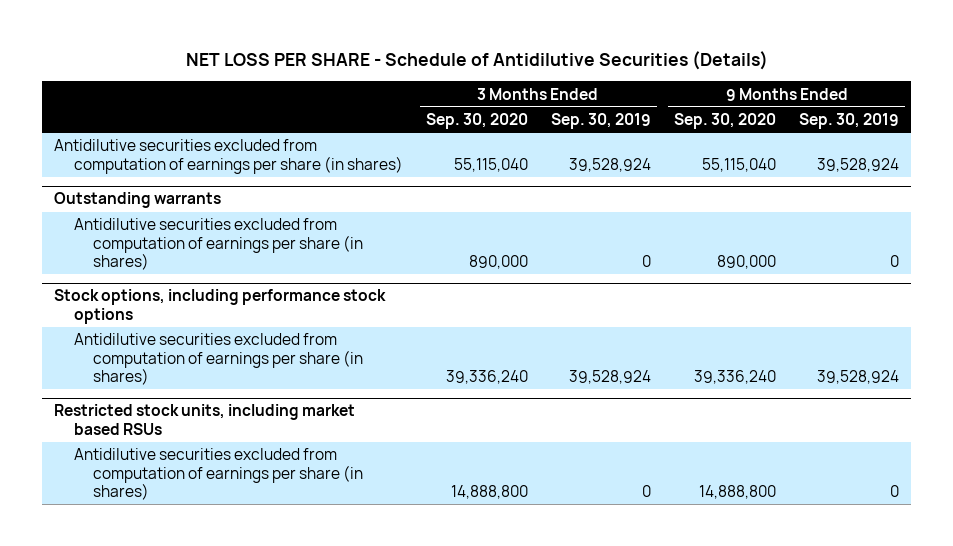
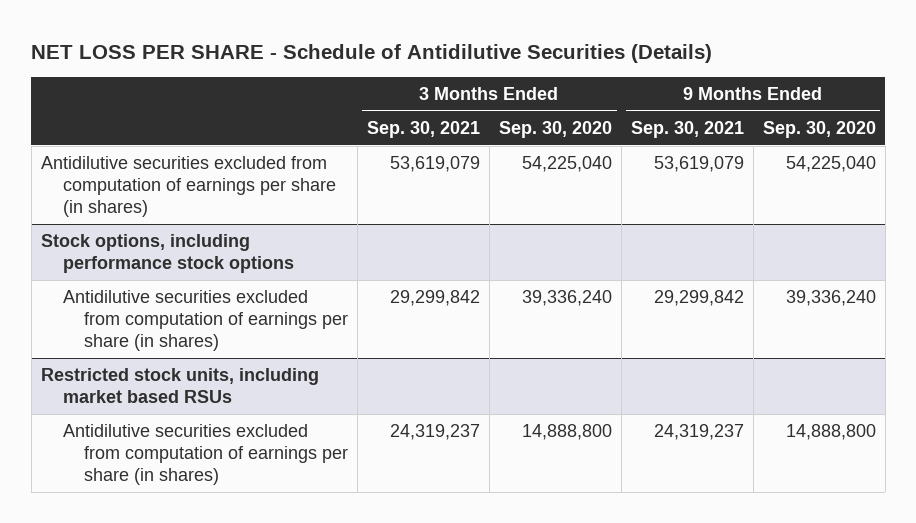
[550,113,651,130] Sep. 30, 2019 -> none
[799,113,900,130] Sep. 30, 2019 -> none
none -> [367,120,481,138] Sep. 30, 2021
none -> [630,120,744,138] Sep. 30, 2021
[54,192,222,209] Outstanding warrants -> none
[73,218,364,270] Antidilutive securities excluded from computation of earnings per share (in shares) -> none
[453,157,528,172] 55,115,040 -> [521,156,612,173] 54,225,040
[702,157,777,172] 55,115,040 -> [785,156,876,173] 54,225,040

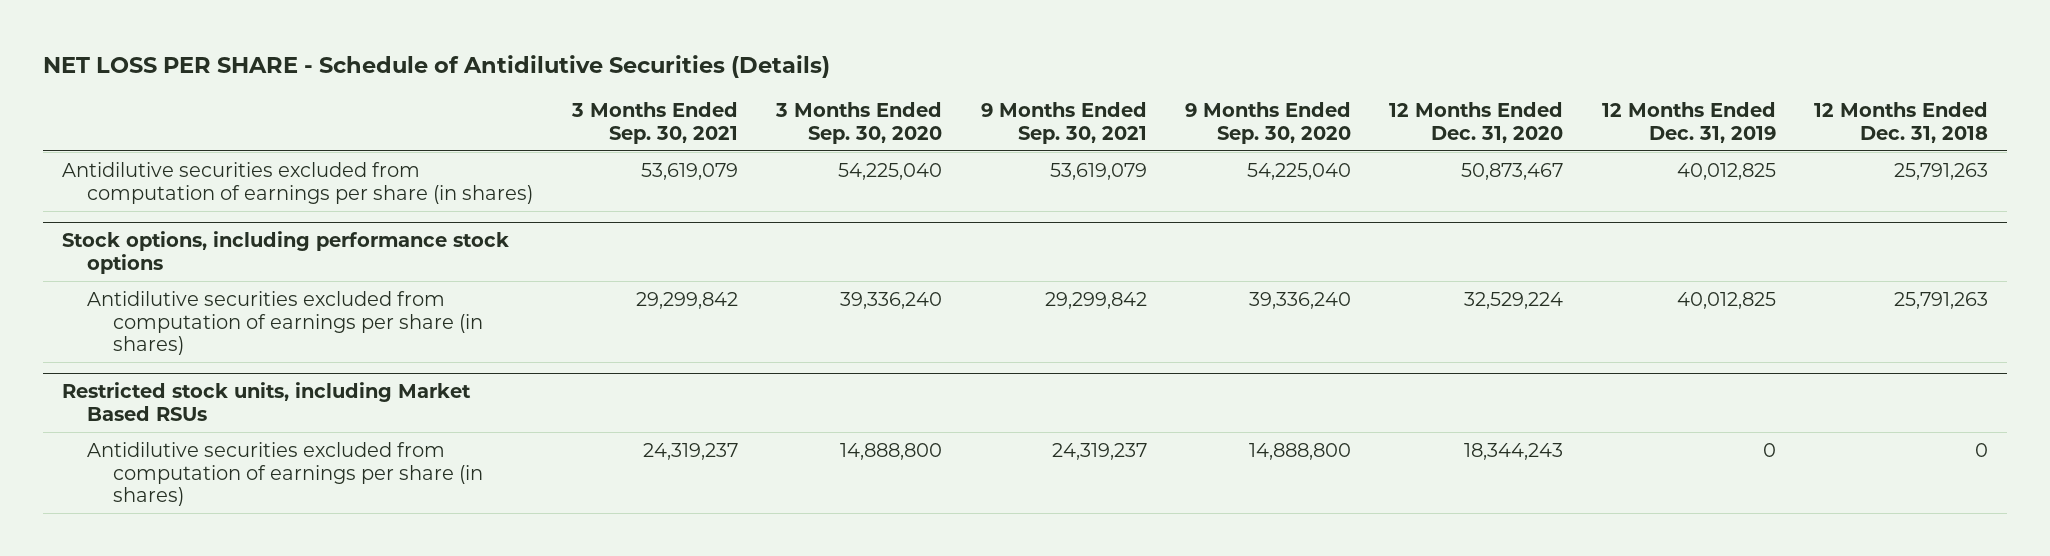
none -> [1389,101,1564,143] 12 Months Ended Dec. 31, 2020
none -> [1601,101,1776,143] 12 Months Ended Dec. 31, 2019
none -> [1814,101,1989,143] 12 Months Ended Dec. 31, 2018
[40,368,319,403] Restricted stock units, including market based RSUs -> [61,382,471,421] Restricted stock units, including Market Based RSUs

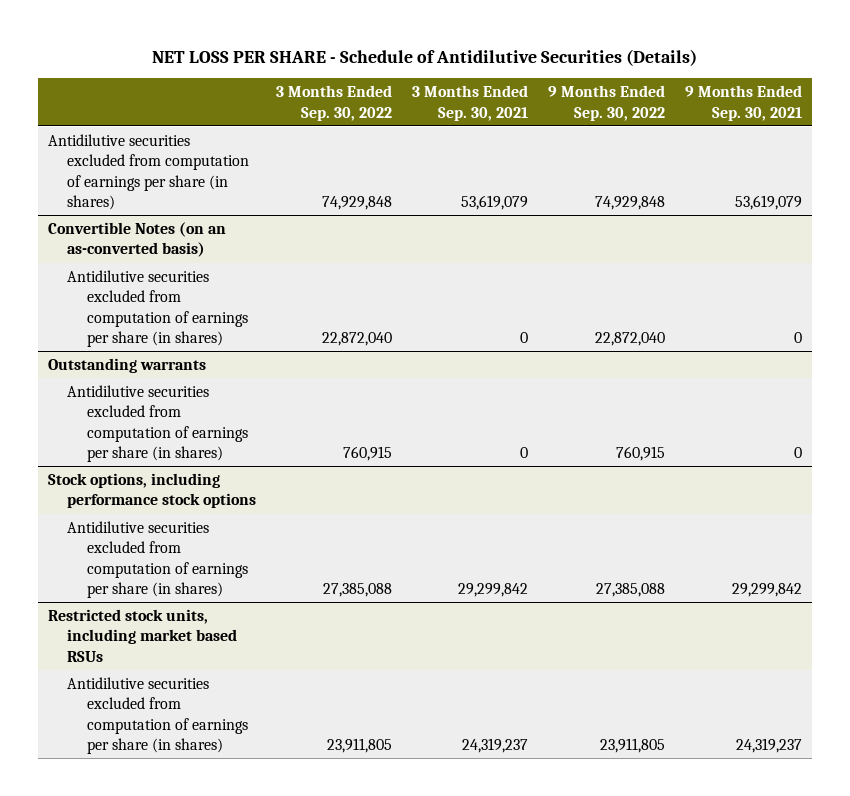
[775,101,943,144] 3 Months Ended Sep. 30, 2020 -> none
[1184,101,1351,144] 9 Months Ended Sep. 30, 2020 -> none
[1389,101,1564,143] 12 Months Ended Dec. 31, 2020 -> none
[1601,101,1776,143] 12 Months Ended Dec. 31, 2019 -> none
[1814,101,1989,143] 12 Months Ended Dec. 31, 2018 -> none
none -> [276,85,393,121] 3 Months Ended Sep. 30, 2022
none -> [547,85,665,121] 9 Months Ended Sep. 30, 2022
none -> [48,221,227,258] Convertible Notes (on an as-converted basis)
none -> [67,269,248,347] Antidilutive securities excluded from computation of earnings per share (in shares)
none -> [48,357,207,373] Outstanding warrants
none -> [67,384,248,462] Antidilutive securities excluded from computation of earnings per share (in shares)
[61,382,471,421] Restricted stock units, including Market Based RSUs -> [48,608,238,662] Restricted stock units, including market based RSUs

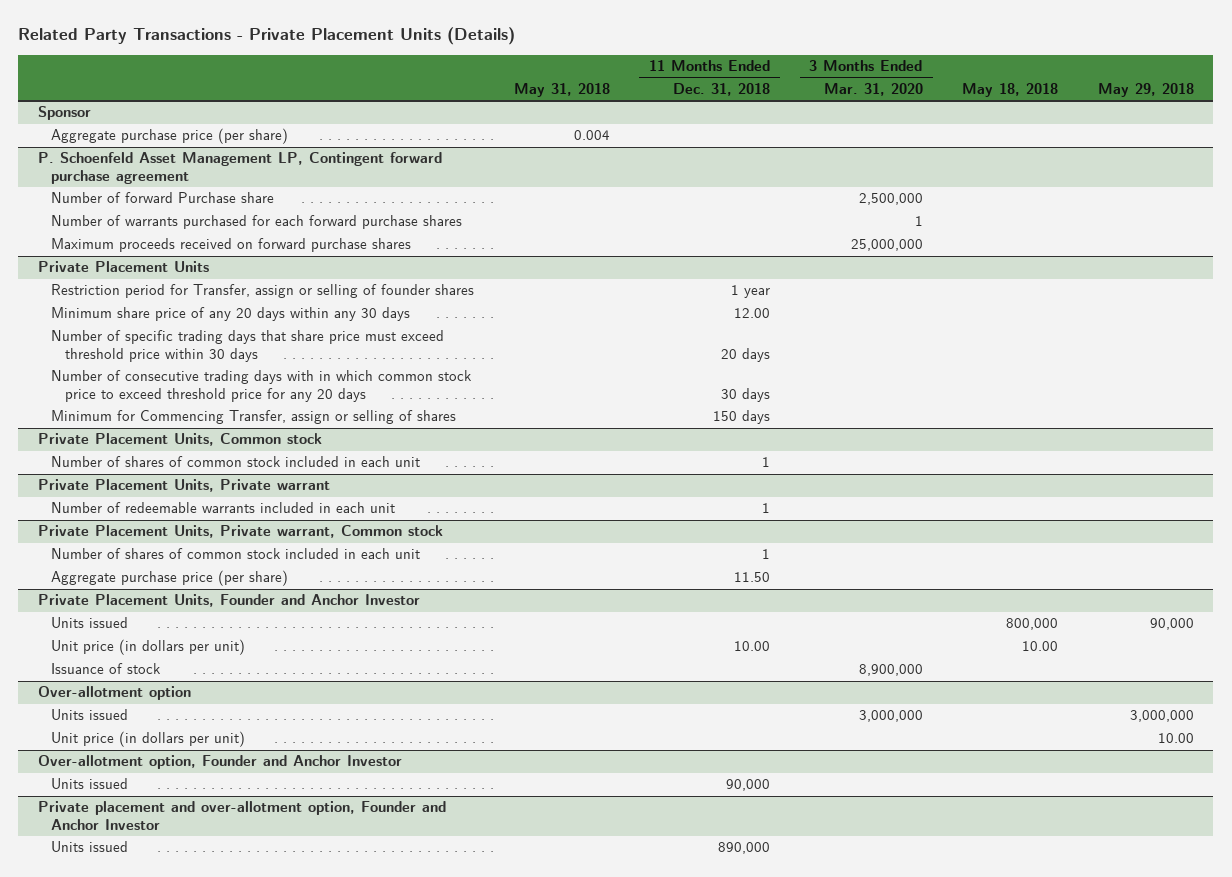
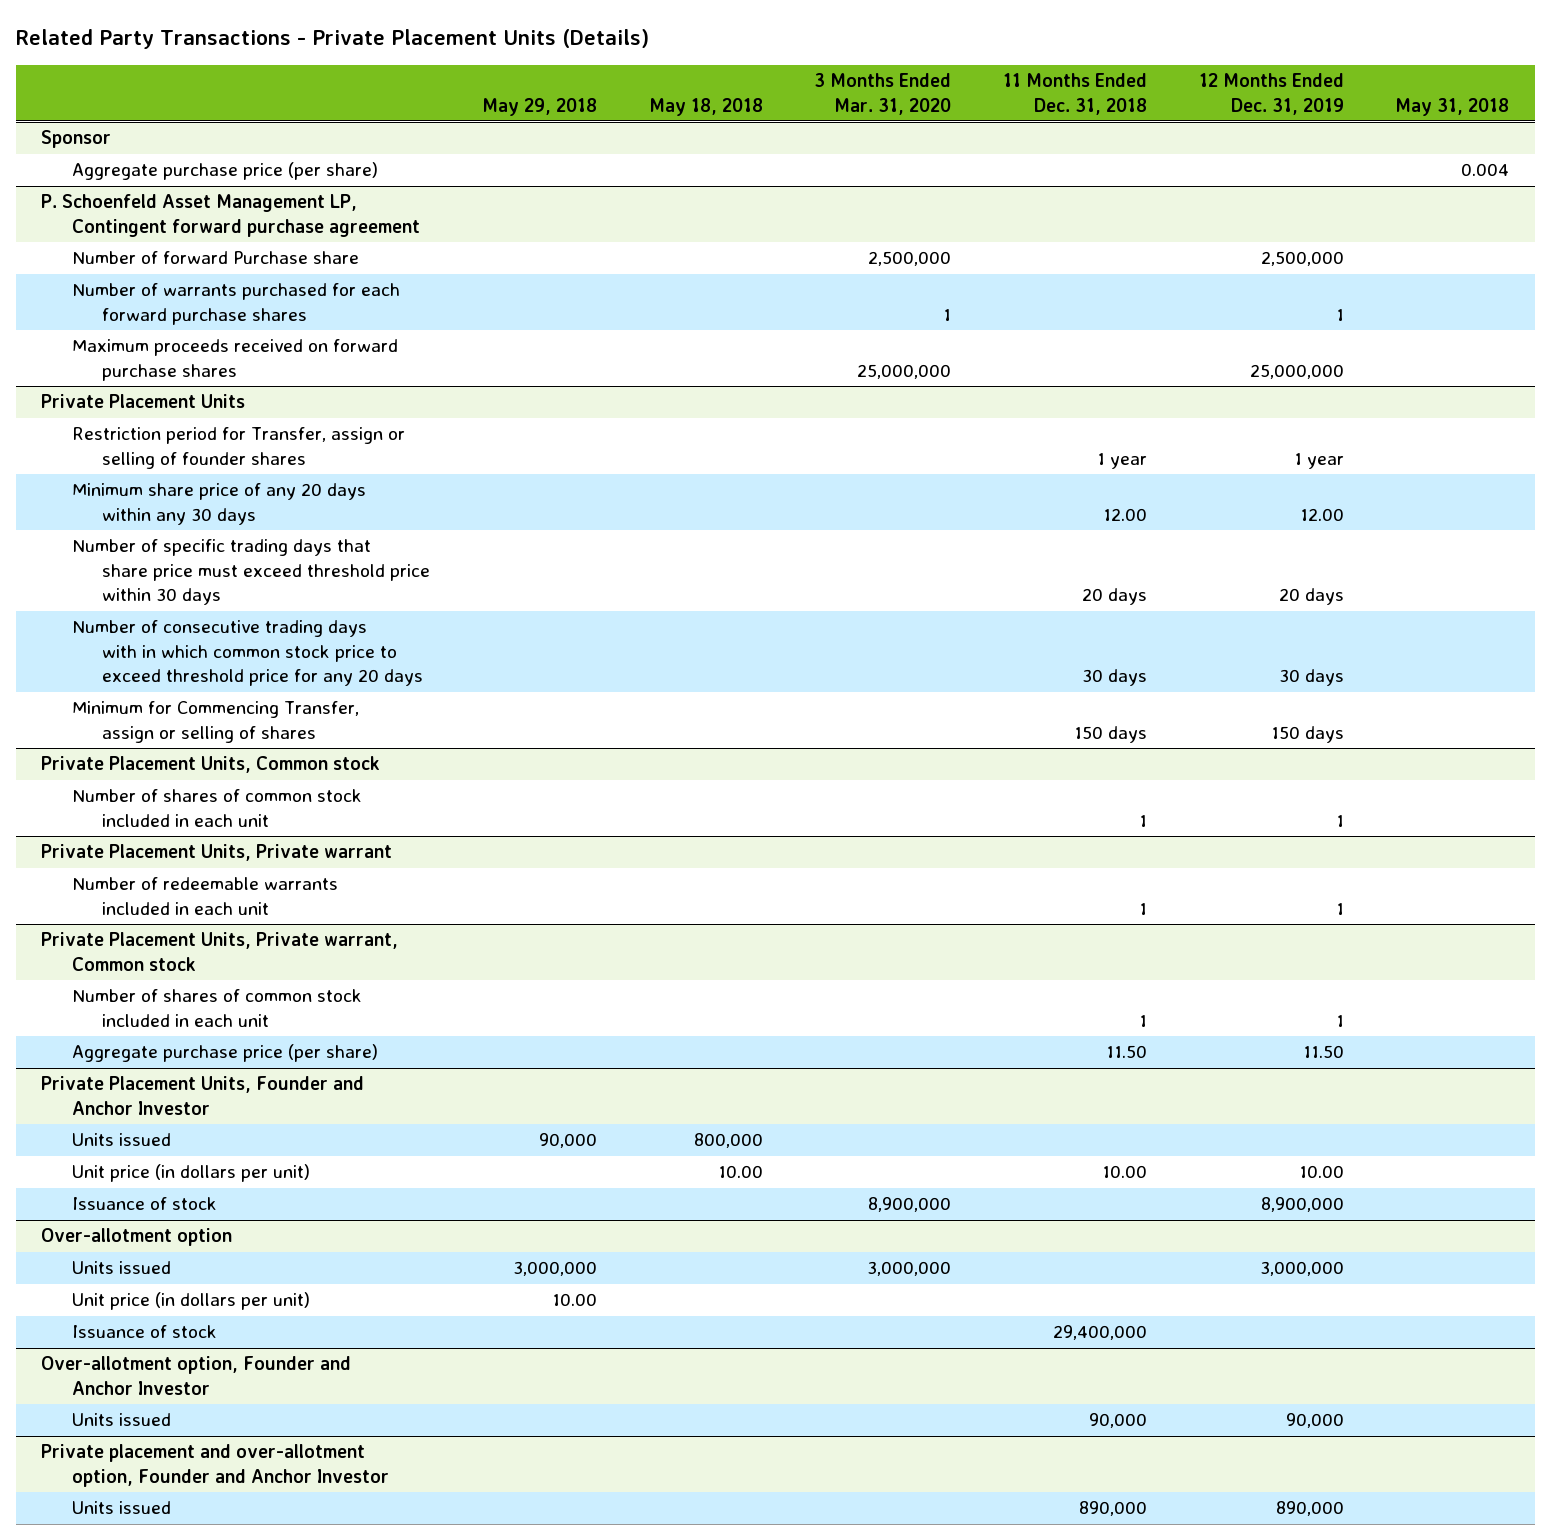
none -> [1198,73,1344,115] 12 Months Ended Dec. 31, 2019
none -> [71,1325,217,1339] Issuance of stock

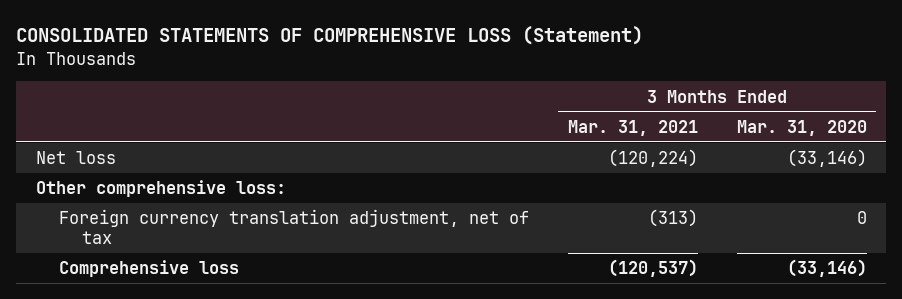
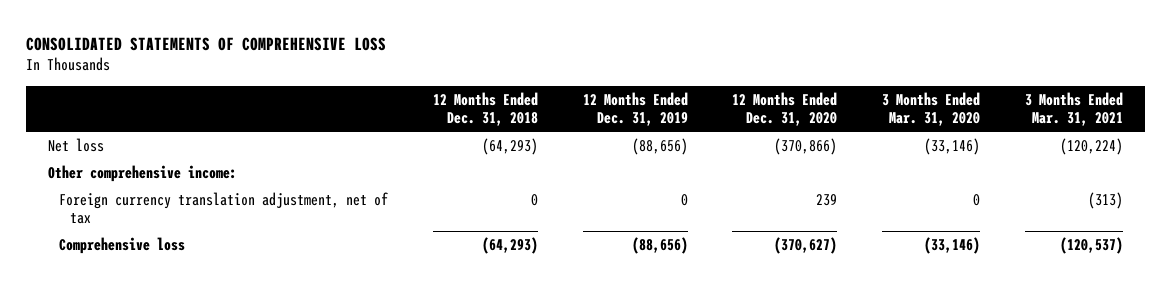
[16,26,644,46] CONSOLIDATED STATEMENTS OF COMPREHENSIVE LOSS (Statement) -> [25,36,386,51] CONSOLIDATED STATEMENTS OF COMPREHENSIVE LOSS
none -> [432,91,538,126] 12 Months Ended Dec. 31, 2018
none -> [582,91,688,126] 12 Months Ended Dec. 31, 2019
none -> [732,91,838,126] 12 Months Ended Dec. 31, 2020
[35,180,286,198] Other comprehensive loss: -> [48,164,238,182] Other comprehensive income:

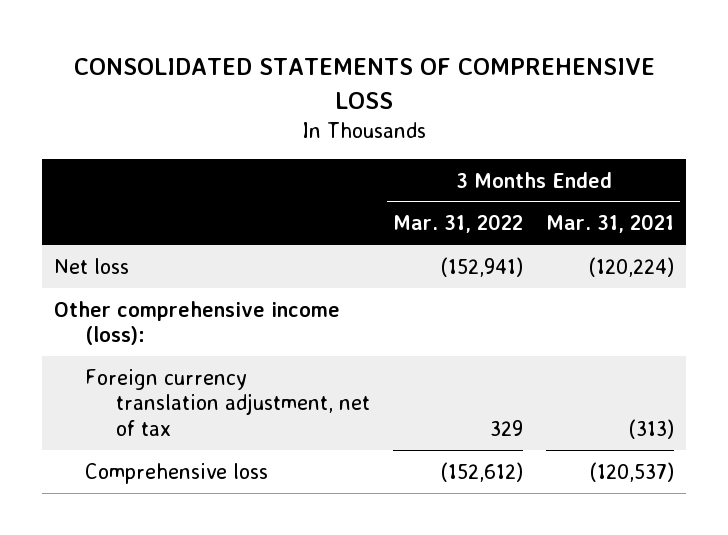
[432,91,538,126] 12 Months Ended Dec. 31, 2018 -> none
[582,91,688,126] 12 Months Ended Dec. 31, 2019 -> none
[732,91,838,126] 12 Months Ended Dec. 31, 2020 -> none
[882,91,981,126] 3 Months Ended Mar. 31, 2020 -> none
none -> [392,214,523,234] Mar. 31, 2022
[48,164,238,182] Other comprehensive income: -> [53,300,340,346] Other comprehensive income (loss):

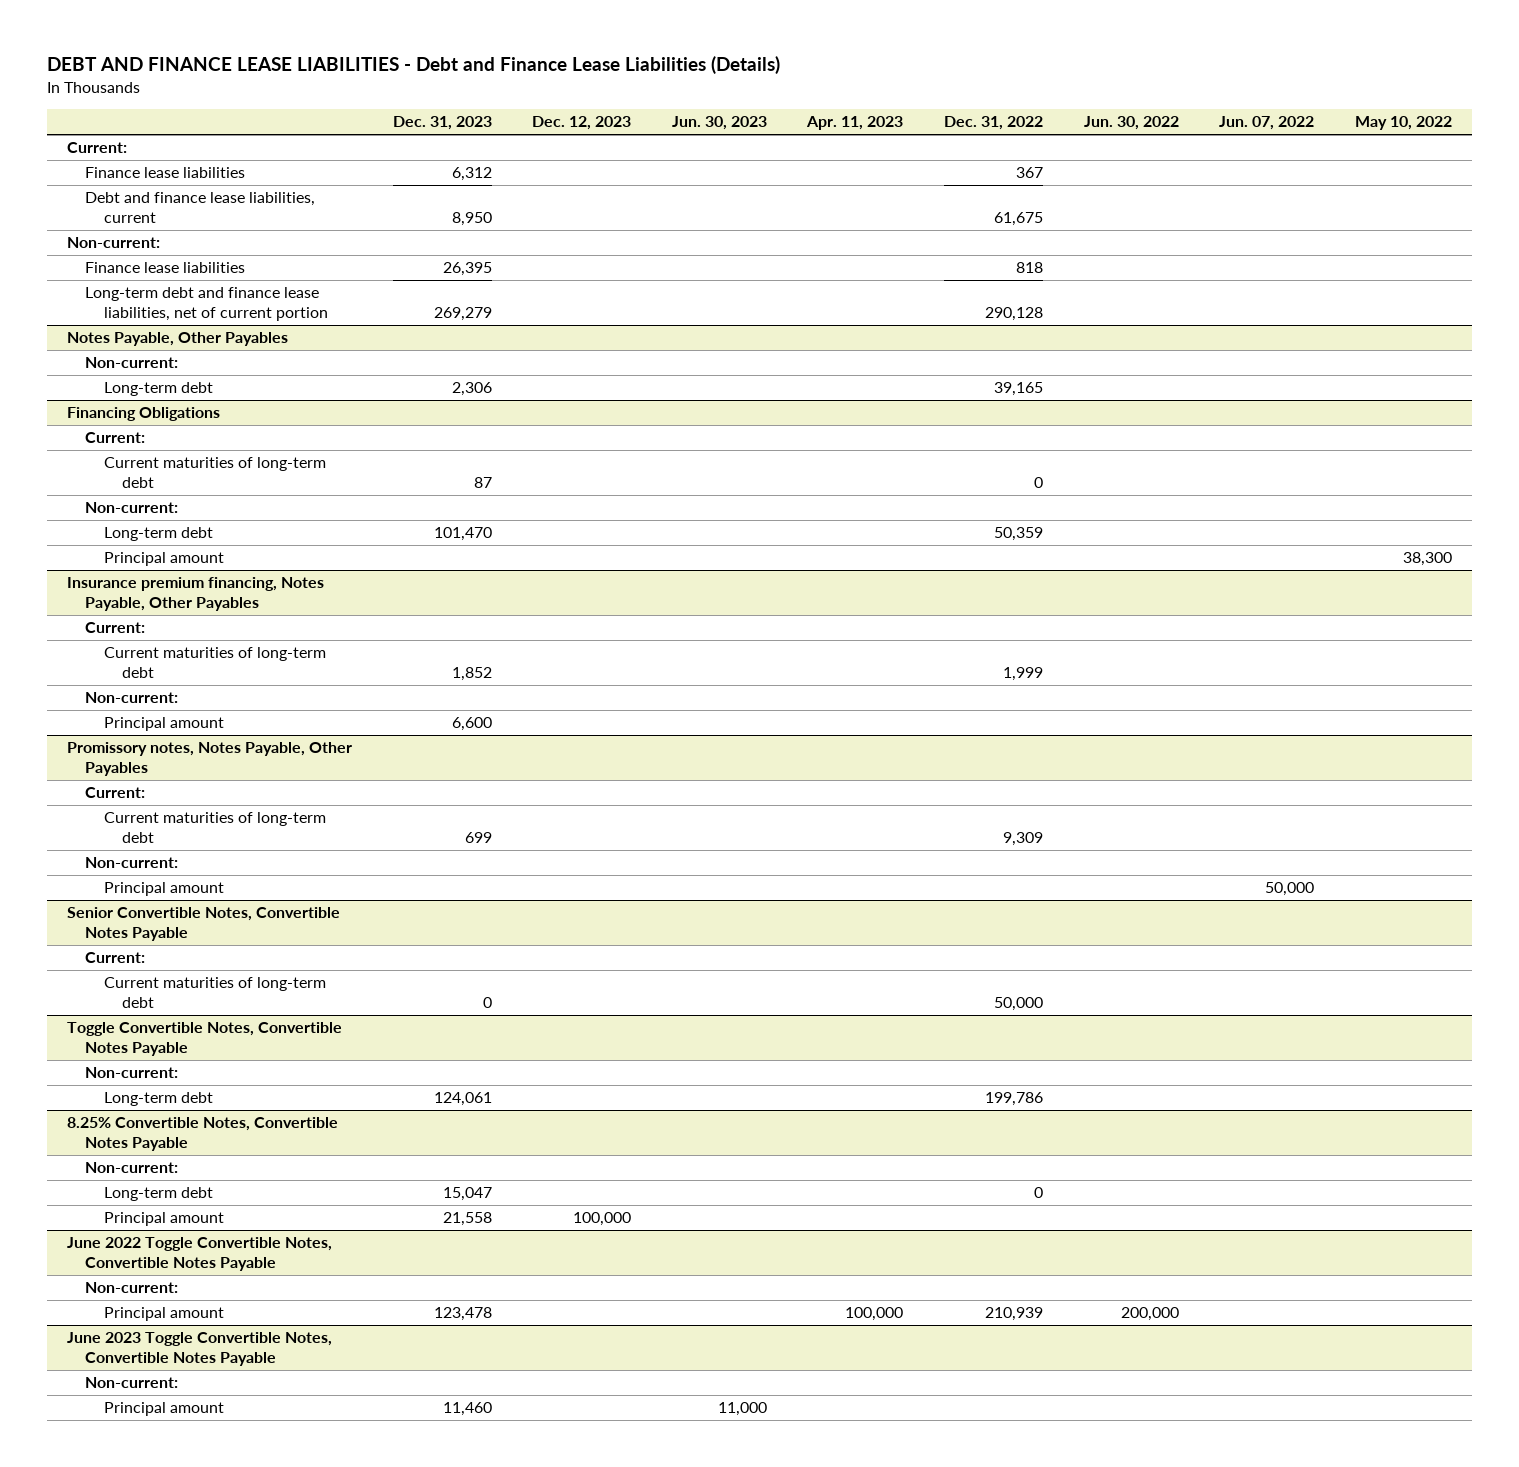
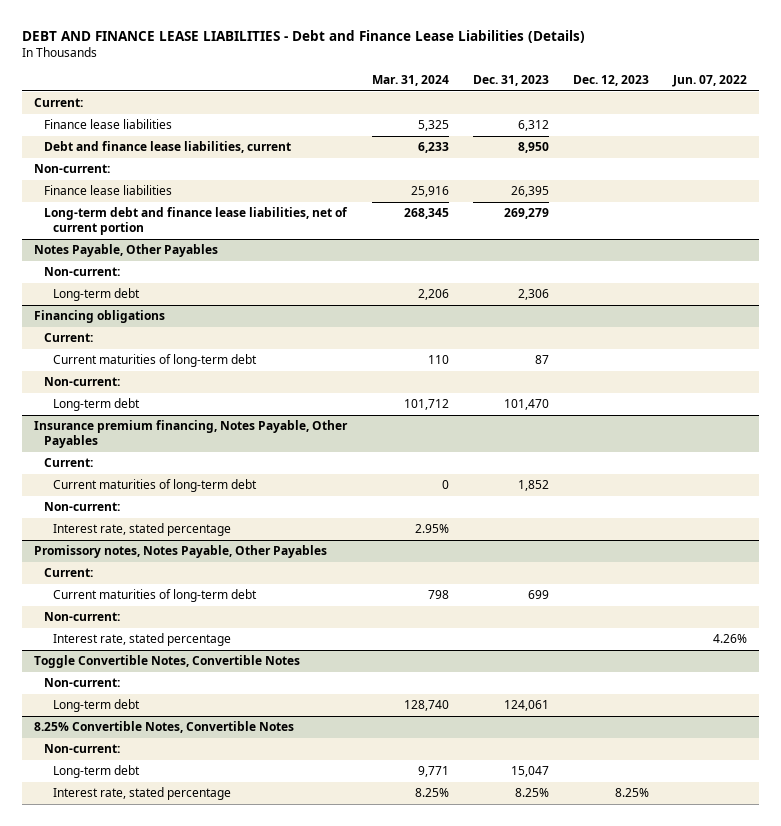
[671,116,767,131] Jun. 30, 2023 -> none
[806,116,904,131] Apr. 11, 2023 -> none
[943,116,1043,131] Dec. 31, 2022 -> none
[1083,116,1179,131] Jun. 30, 2022 -> none
[1354,116,1452,131] May 10, 2022 -> none
none -> [371,74,449,86] Mar. 31, 2024
[67,407,221,422] Financing Obligations -> [34,310,166,324] Financing obligations
[103,552,224,567] Principal amount -> none
[103,717,224,732] Principal amount -> none
none -> [52,523,231,537] Interest rate, stated percentage
[103,882,224,897] Principal amount -> none
[67,907,341,941] Senior Convertible Notes, Convertible Notes Payable -> none
[85,952,146,964] Current: -> none
[103,977,326,1008] Current maturities of long-term debt -> none
none -> [52,633,231,647] Interest rate, stated percentage
[67,1022,343,1056] Toggle Convertible Notes, Convertible Notes Payable -> [34,655,301,669] Toggle Convertible Notes, Convertible Notes
[67,1117,339,1151] 8.25% Convertible Notes, Convertible Notes Payable -> [34,721,295,734] 8.25% Convertible Notes, Convertible Notes
[103,1212,224,1227] Principal amount -> none
[67,1237,333,1271] June 2022 Toggle Convertible Notes, Convertible Notes Payable -> none
[85,1282,179,1294] Non-current: -> none
[103,1307,224,1322] Principal amount -> none
[67,1332,333,1366] June 2023 Toggle Convertible Notes, Convertible Notes Payable -> none
[85,1377,179,1389] Non-current: -> none
[103,1402,224,1417] Principal amount -> none
none -> [52,787,231,801] Interest rate, stated percentage

